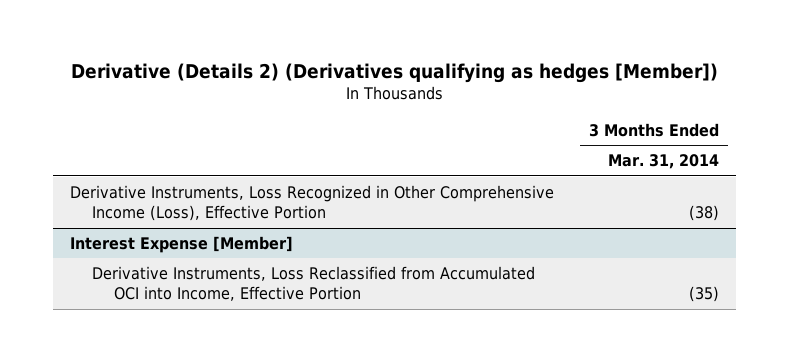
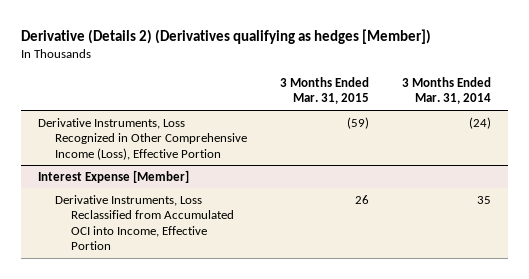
none -> [279,77,369,105] 3 Months Ended Mar. 31, 2015
[689,205,720,222] (38) -> [469,116,492,129] (24)
[689,286,720,303] (35) -> [477,195,492,204] 35

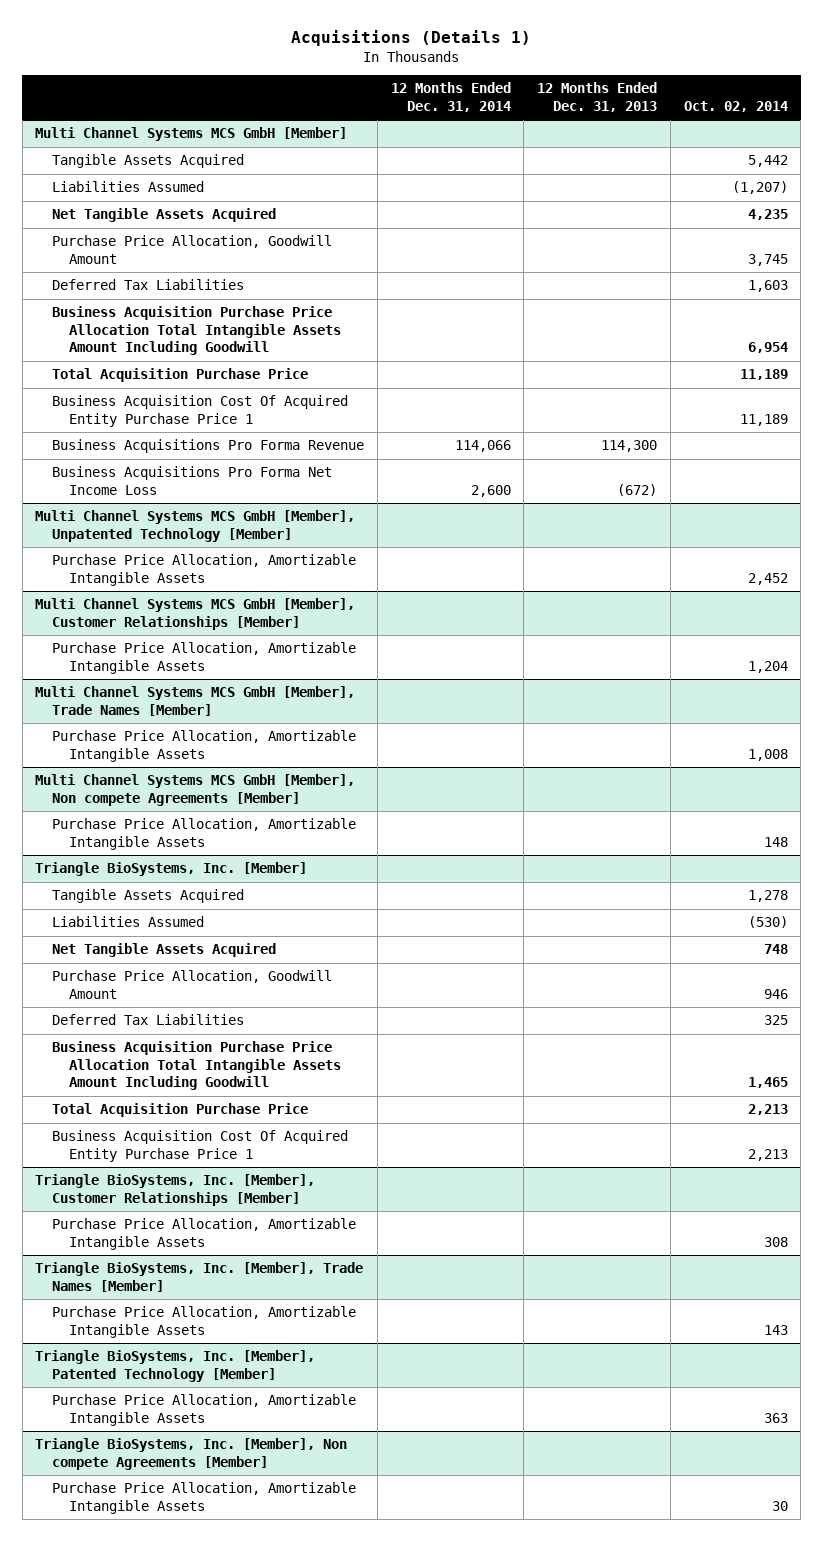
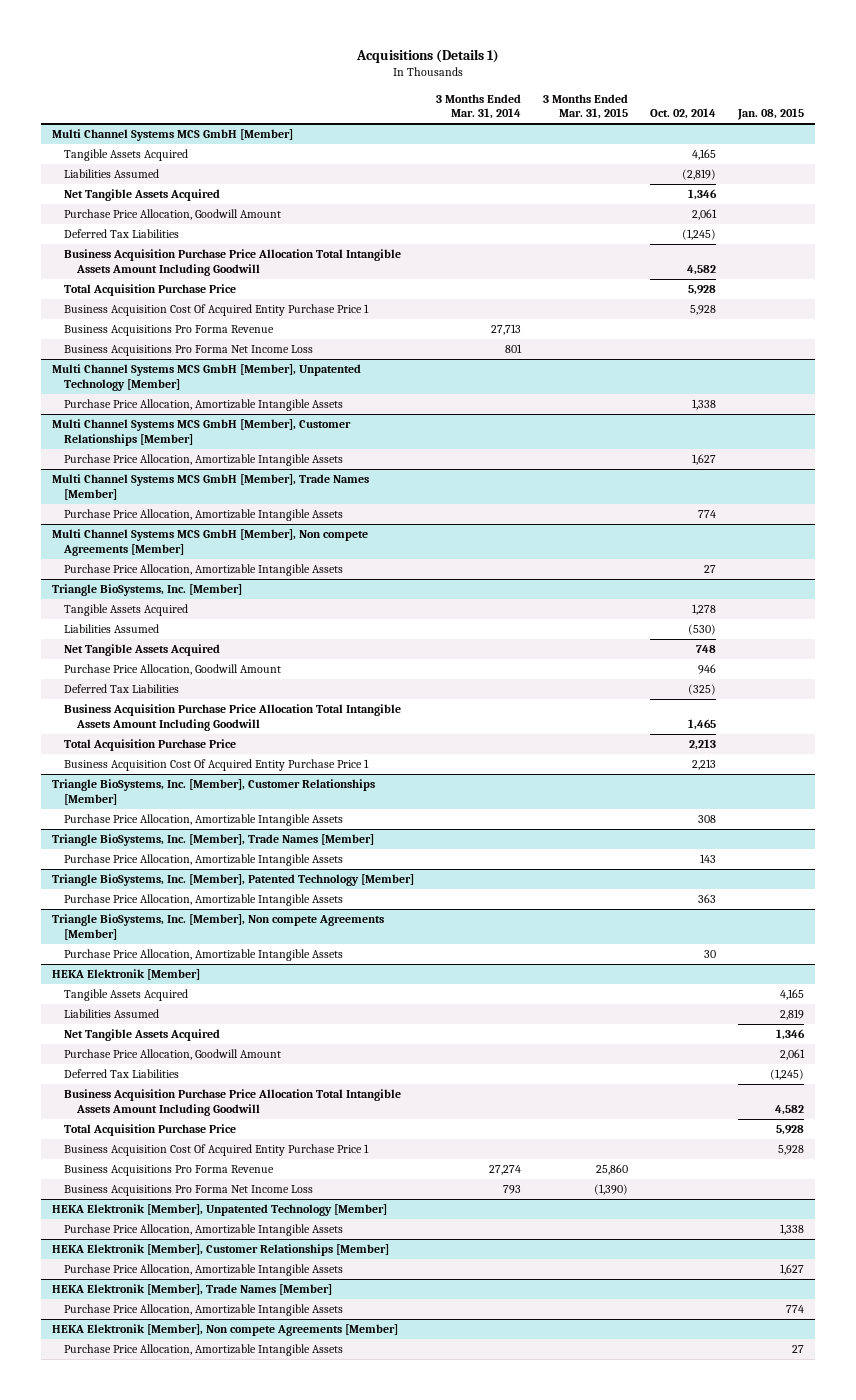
[390,82,511,112] 12 Months Ended Dec. 31, 2014 -> none
[537,82,658,112] 12 Months Ended Dec. 31, 2013 -> none
none -> [435,93,521,120] 3 Months Ended Mar. 31, 2014
none -> [542,93,628,120] 3 Months Ended Mar. 31, 2015
none -> [736,108,804,121] Jan. 08, 2015
[747,155,788,168] 5,442 -> [691,149,716,161] 4,165
[731,181,788,195] (1,207) -> [681,169,716,181] (2,819)
[747,209,788,221] 4,235 -> [687,189,717,201] 1,346
[747,253,788,266] 3,745 -> [691,209,717,221] 2,061
[747,280,788,293] 1,603 -> [681,229,716,241] (1,245)
[747,342,788,354] 6,954 -> [686,265,716,276] 4,582
[739,369,788,381] 11,189 -> [687,285,716,296] 5,928
[739,413,788,426] 11,189 -> [689,305,716,316] 5,928
[747,572,788,585] 2,452 -> [691,399,716,411] 1,338
[747,660,788,673] 1,204 -> [691,454,716,466] 1,627
[747,748,788,761] 1,008 -> [697,510,716,519] 774
[763,836,788,847] 148 -> [703,565,716,574] 27
[763,1015,788,1026] 325 -> [687,684,716,696] (325)
none -> [51,969,200,981] HEKA Elektronik [Member]
none -> [64,989,189,1002] Tangible Assets Acquired
none -> [64,1009,160,1019] Liabilities Assumed
none -> [64,1029,221,1042] Net Tangible Assets Acquired
none -> [64,1049,282,1061] Purchase Price Allocation, Goodwill Amount
none -> [64,1069,180,1079] Deferred Tax Liabilities
none -> [64,1089,402,1117] Business Acquisition Purchase Price Allocation Total Intangible Assets Amount Including Goodwill
none -> [64,1124,237,1137] Total Acquisition Purchase Price
none -> [64,1144,370,1157] Business Acquisition Cost Of Acquired Entity Purchase Price 1
none -> [64,1165,275,1177] Business Acquisitions Pro Forma Revenue
none -> [64,1185,314,1197] Business Acquisitions Pro Forma Net Income Loss
none -> [51,1204,387,1217] HEKA Elektronik [Member], Unpatented Technology [Member]
none -> [64,1224,344,1237] Purchase Price Allocation, Amortizable Intangible Assets
none -> [51,1244,389,1257] HEKA Elektronik [Member], Customer Relationships [Member]
none -> [64,1264,344,1277] Purchase Price Allocation, Amortizable Intangible Assets
none -> [51,1284,332,1296] HEKA Elektronik [Member], Trade Names [Member]
none -> [64,1304,344,1317] Purchase Price Allocation, Amortizable Intangible Assets
none -> [51,1324,398,1337] HEKA Elektronik [Member], Non compete Agreements [Member]
none -> [64,1344,344,1357] Purchase Price Allocation, Amortizable Intangible Assets

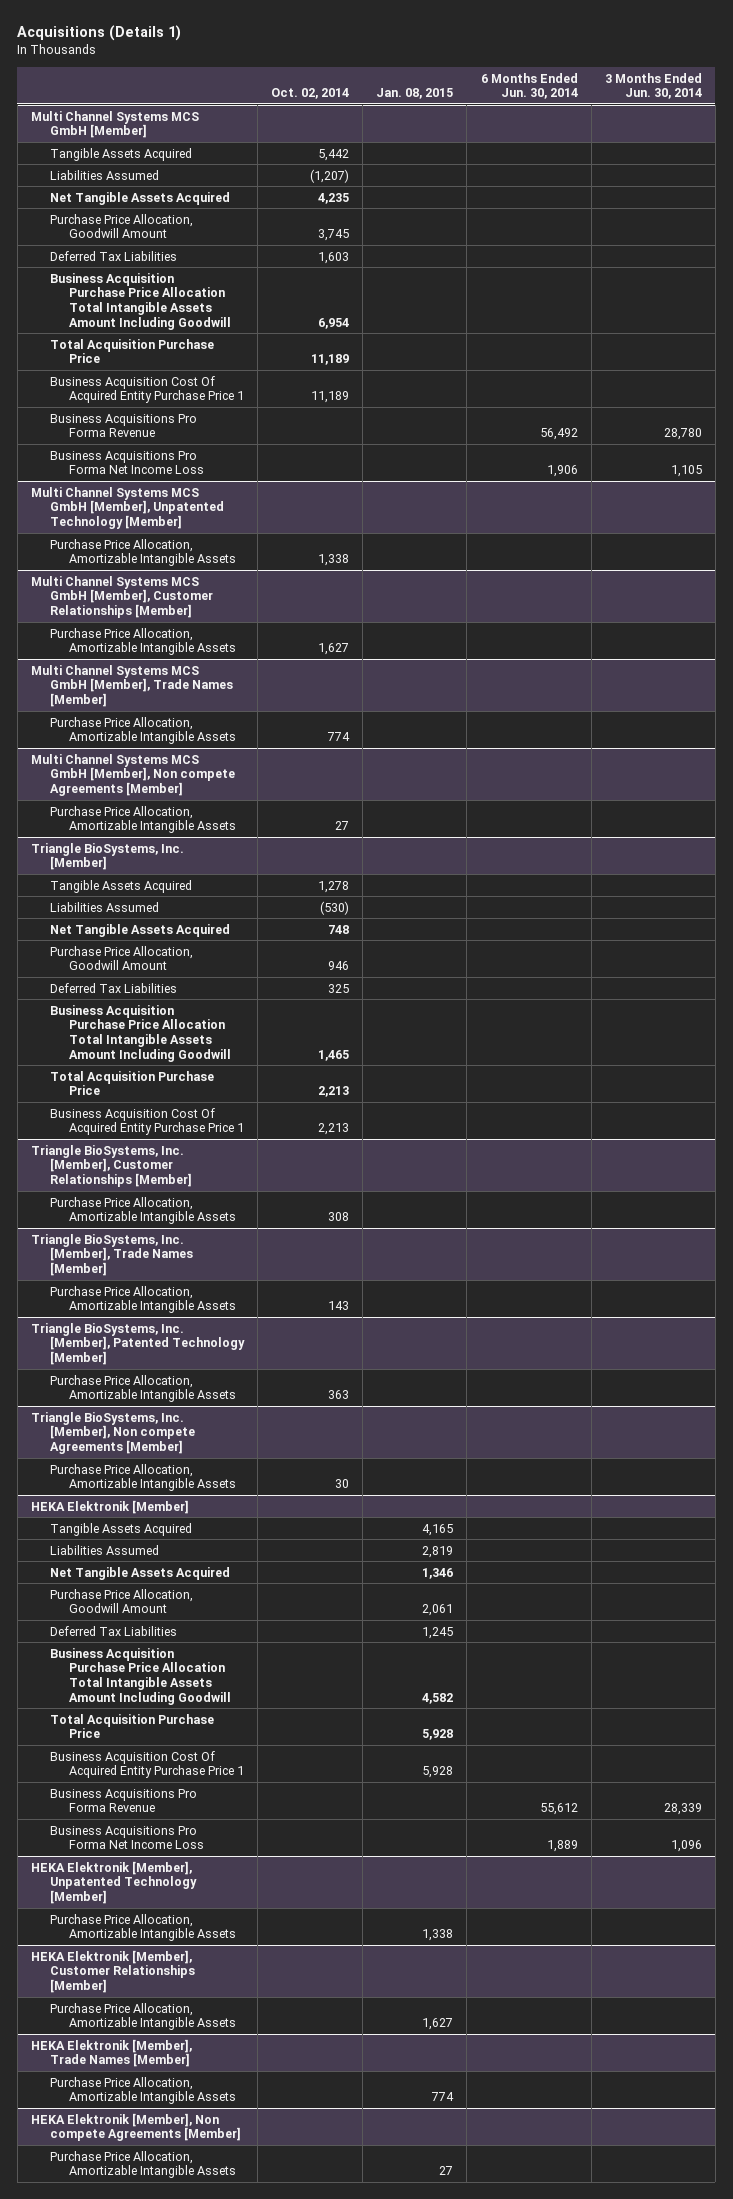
[435,93,521,120] 3 Months Ended Mar. 31, 2014 -> none
[542,93,628,120] 3 Months Ended Mar. 31, 2015 -> none
none -> [480,72,578,100] 6 Months Ended Jun. 30, 2014
none -> [604,72,702,100] 3 Months Ended Jun. 30, 2014
[691,149,716,161] 4,165 -> [318,148,350,161] 5,442
[681,169,716,181] (2,819) -> [310,168,350,183] (1,207)
[687,189,717,201] 1,346 -> [318,192,350,204] 4,235
[691,209,717,221] 2,061 -> [318,229,350,242] 3,745
[681,229,716,241] (1,245) -> [318,251,350,264] 1,603
[686,265,716,276] 4,582 -> [318,317,350,329] 6,954
[687,285,716,296] 5,928 -> [311,354,350,366] 11,189
[689,305,716,316] 5,928 -> [311,391,350,404] 11,189
[687,684,716,696] (325) -> [328,983,350,993] 325
[769,1069,804,1081] (1,245) -> [422,1626,454,1639] 1,245

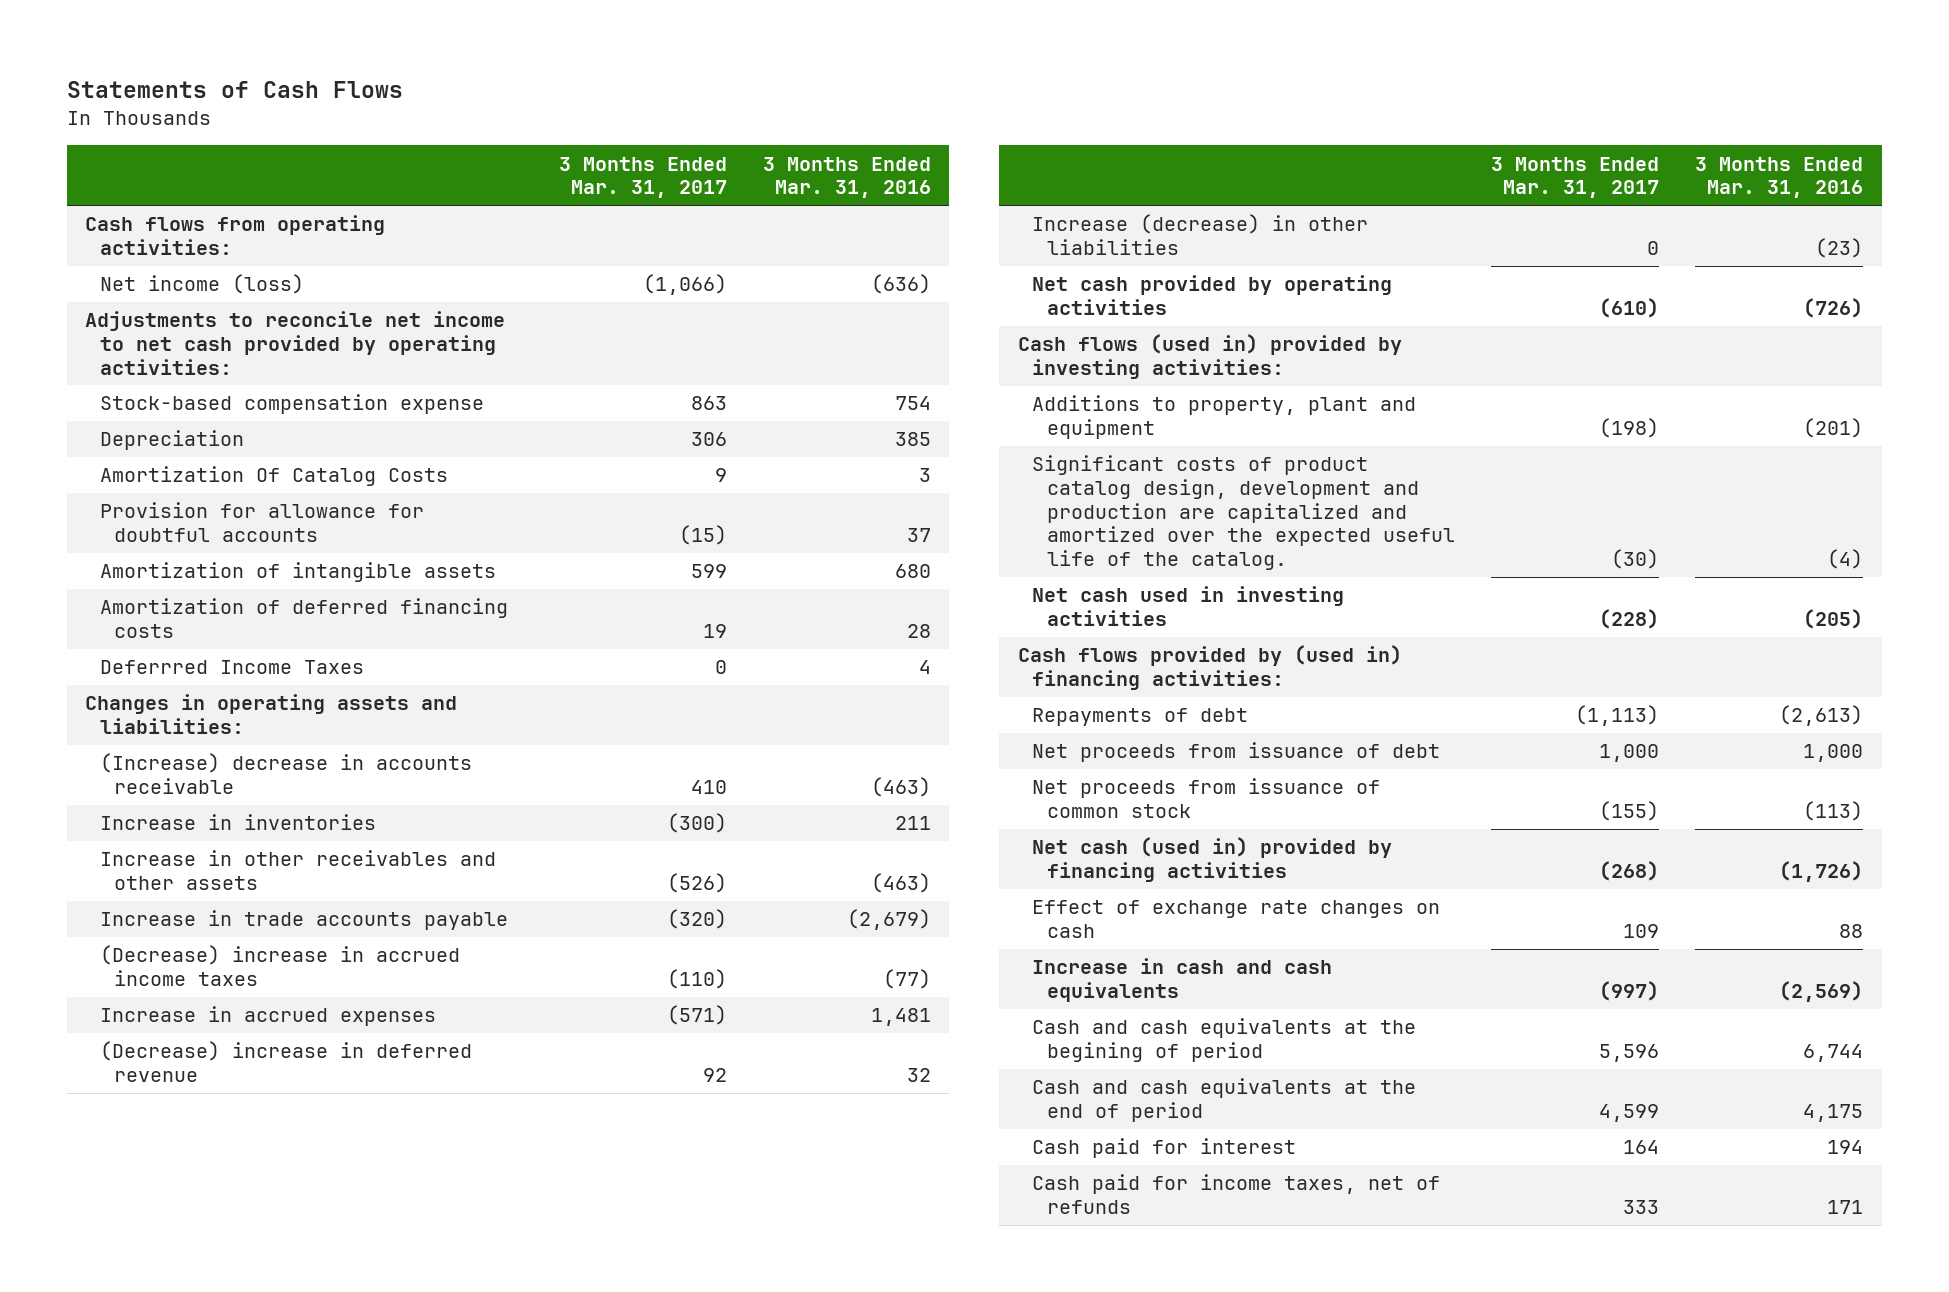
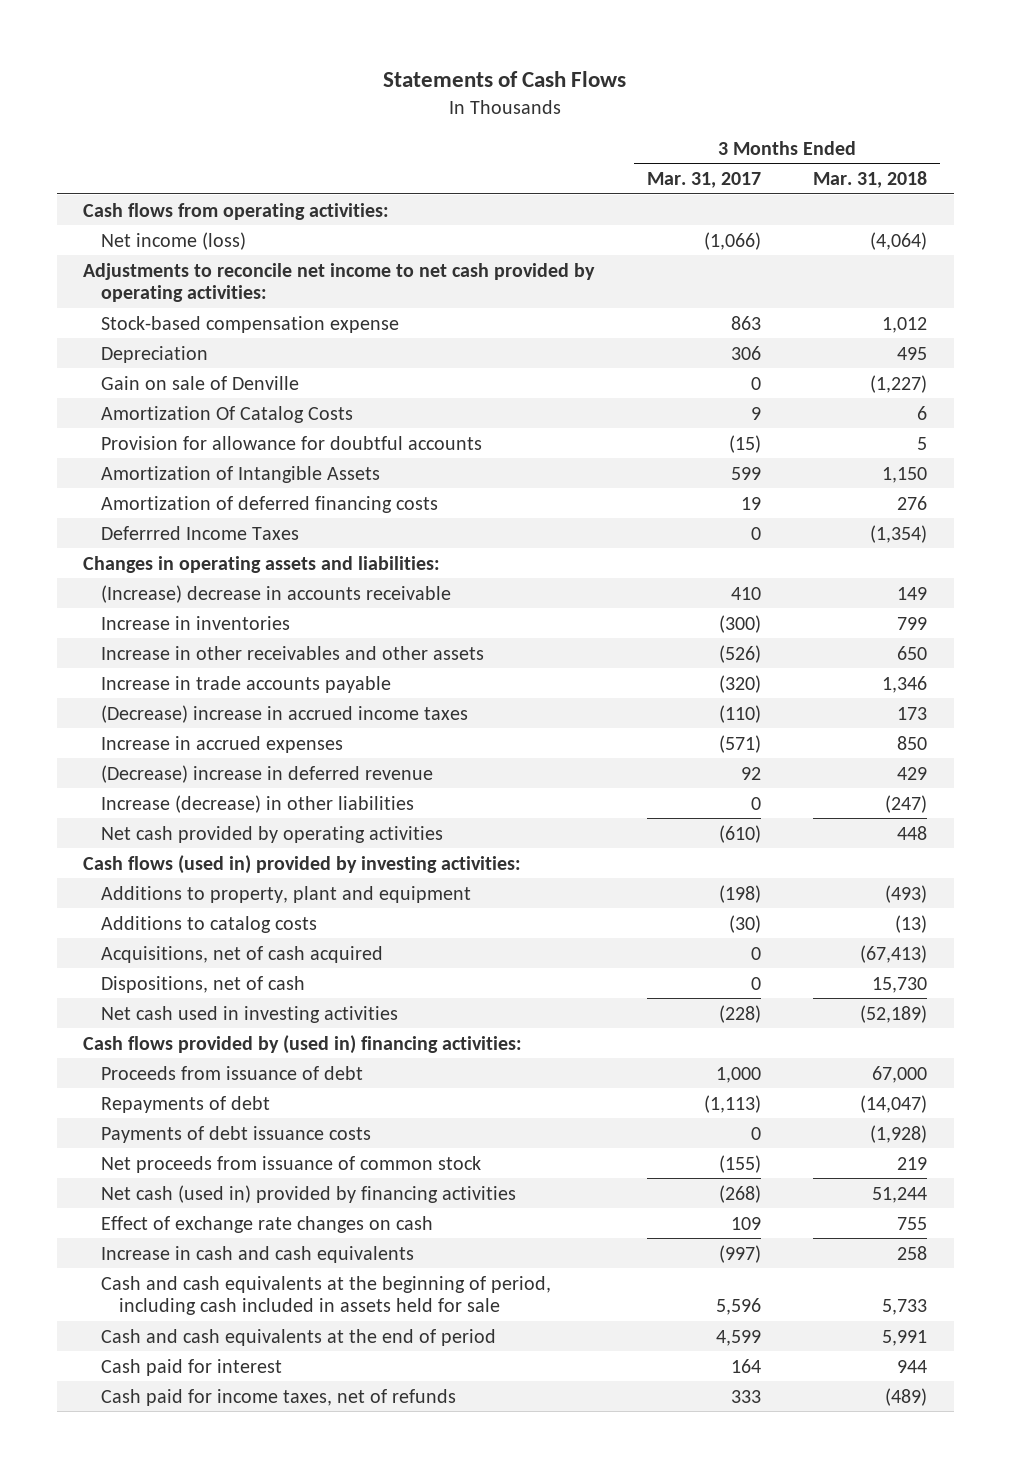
[762,156,931,199] 3 Months Ended Mar. 31, 2016 -> none
none -> [813,171,928,189] Mar. 31, 2018
none -> [100,375,299,390] Gain on sale of Denville
[99,562,496,583] Amortization of intangible assets -> [100,465,380,483] Amortization of Intangible Assets
[1032,455,1455,570] Significant costs of product catalog design, development and production are capitalized and amortized over the expected useful life of the catalog. -> [100,915,317,933] Additions to catalog costs
none -> [100,945,383,963] Acquisitions, net of cash acquired
none -> [100,975,305,993] Dispositions, net of cash
none -> [100,1065,363,1080] Proceeds from issuance of debt
[1032,742,1441,763] Net proceeds from issuance of debt -> none
none -> [100,1125,371,1143] Payments of debt issuance costs
[1032,1018,1417,1063] Cash and cash equivalents at the begining of period -> [100,1275,551,1316] Cash and cash equivalents at the beginning of period, including cash included in assets held for sale

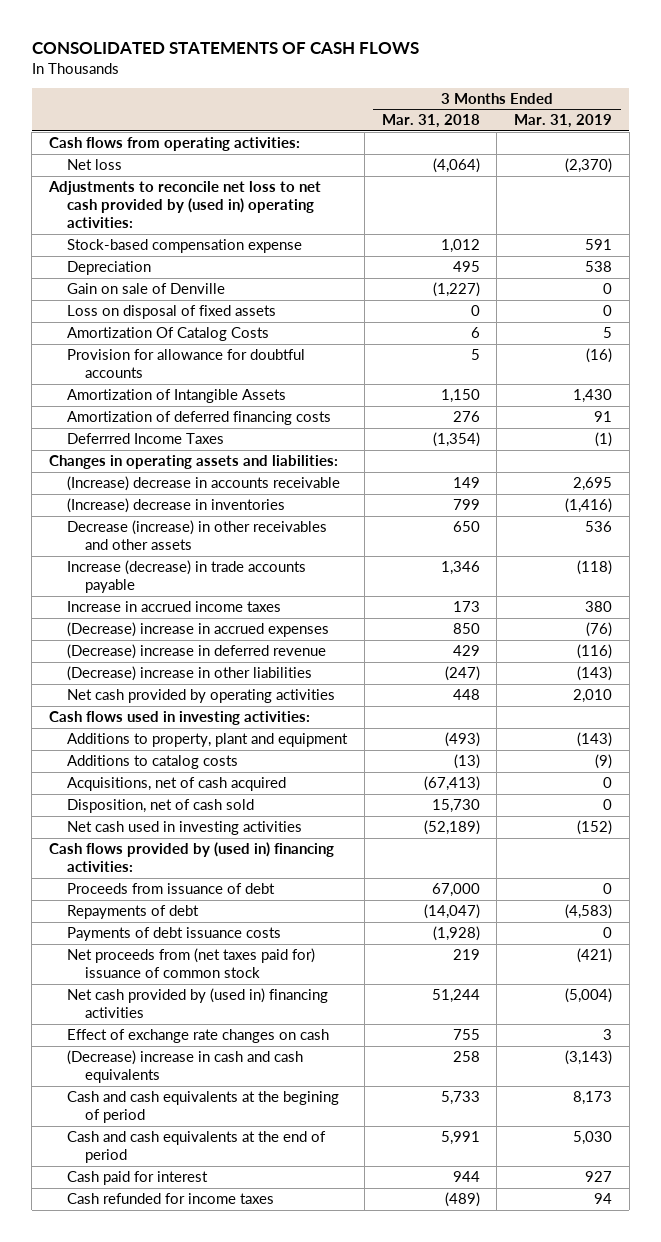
[383,71,627,88] Statements of Cash Flows -> [31,42,419,55] CONSOLIDATED STATEMENTS OF CASH FLOWS
[646,172,761,189] Mar. 31, 2017 -> none
none -> [514,114,613,129] Mar. 31, 2019
[100,231,246,250] Net income (loss) -> [67,158,123,170] Net loss
[83,262,596,303] Adjustments to reconcile net income to net cash provided by operating activities: -> [48,180,322,228] Adjustments to reconcile net loss to net cash provided by (used in) operating activities:
none -> [67,304,277,319] Loss on disposal of fixed assets
[100,615,290,630] Increase in inventories -> [67,497,286,513] (Increase) decrease in inventories
[100,645,484,660] Increase in other receivables and other assets -> [67,519,328,550] Decrease (increase) in other receivables and other assets
[100,675,391,693] Increase in trade accounts payable -> [67,559,307,593] Increase (decrease) in trade accounts payable
[100,704,468,723] (Decrease) increase in accrued income taxes -> [67,600,282,612] Increase in accrued income taxes
[100,735,343,753] Increase in accrued expenses -> [67,621,330,637] (Decrease) increase in accrued expenses
[100,794,414,813] Increase (decrease) in other liabilities -> [67,665,313,681] (Decrease) increase in other liabilities
[83,854,522,874] Cash flows (used in) provided by investing activities: -> [49,710,311,725] Cash flows used in investing activities:
[100,975,305,993] Dispositions, net of cash -> [67,798,255,813] Disposition, net of cash sold
[100,1155,481,1173] Net proceeds from issuance of common stock -> [67,947,316,978] Net proceeds from (net taxes paid for) issuance of common stock
[100,1184,516,1203] Net cash (used in) provided by financing activities -> [67,987,329,1018] Net cash provided by (used in) financing activities
[100,1245,414,1263] Increase in cash and cash equivalents -> [67,1049,304,1083] (Decrease) increase in cash and cash equivalents
[100,1275,551,1316] Cash and cash equivalents at the beginning of period, including cash included in assets held for sale -> [67,1090,340,1123] Cash and cash equivalents at the begining of period
[100,1388,456,1406] Cash paid for income taxes, net of refunds -> [67,1192,275,1204] Cash refunded for income taxes

